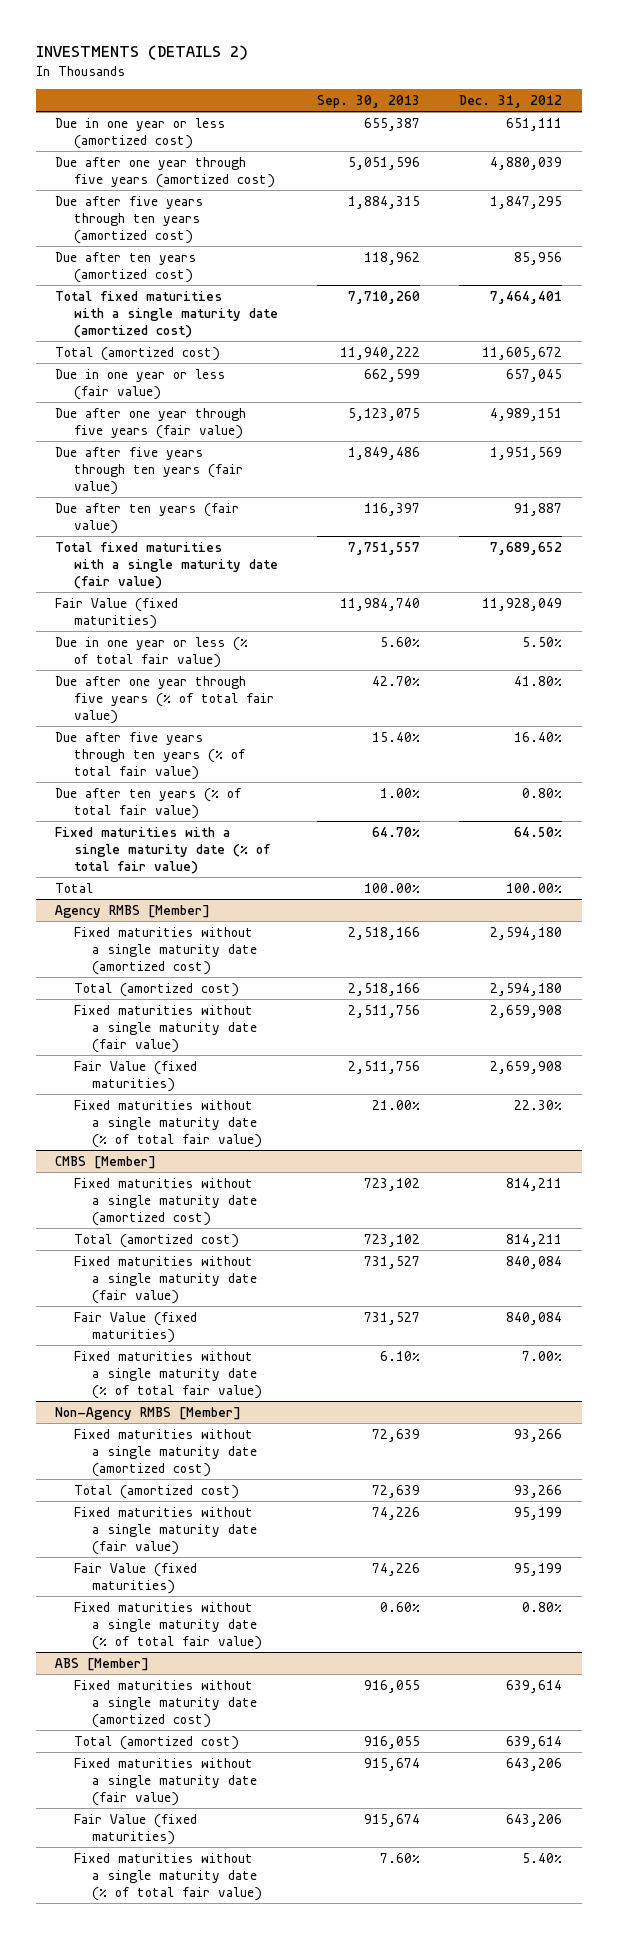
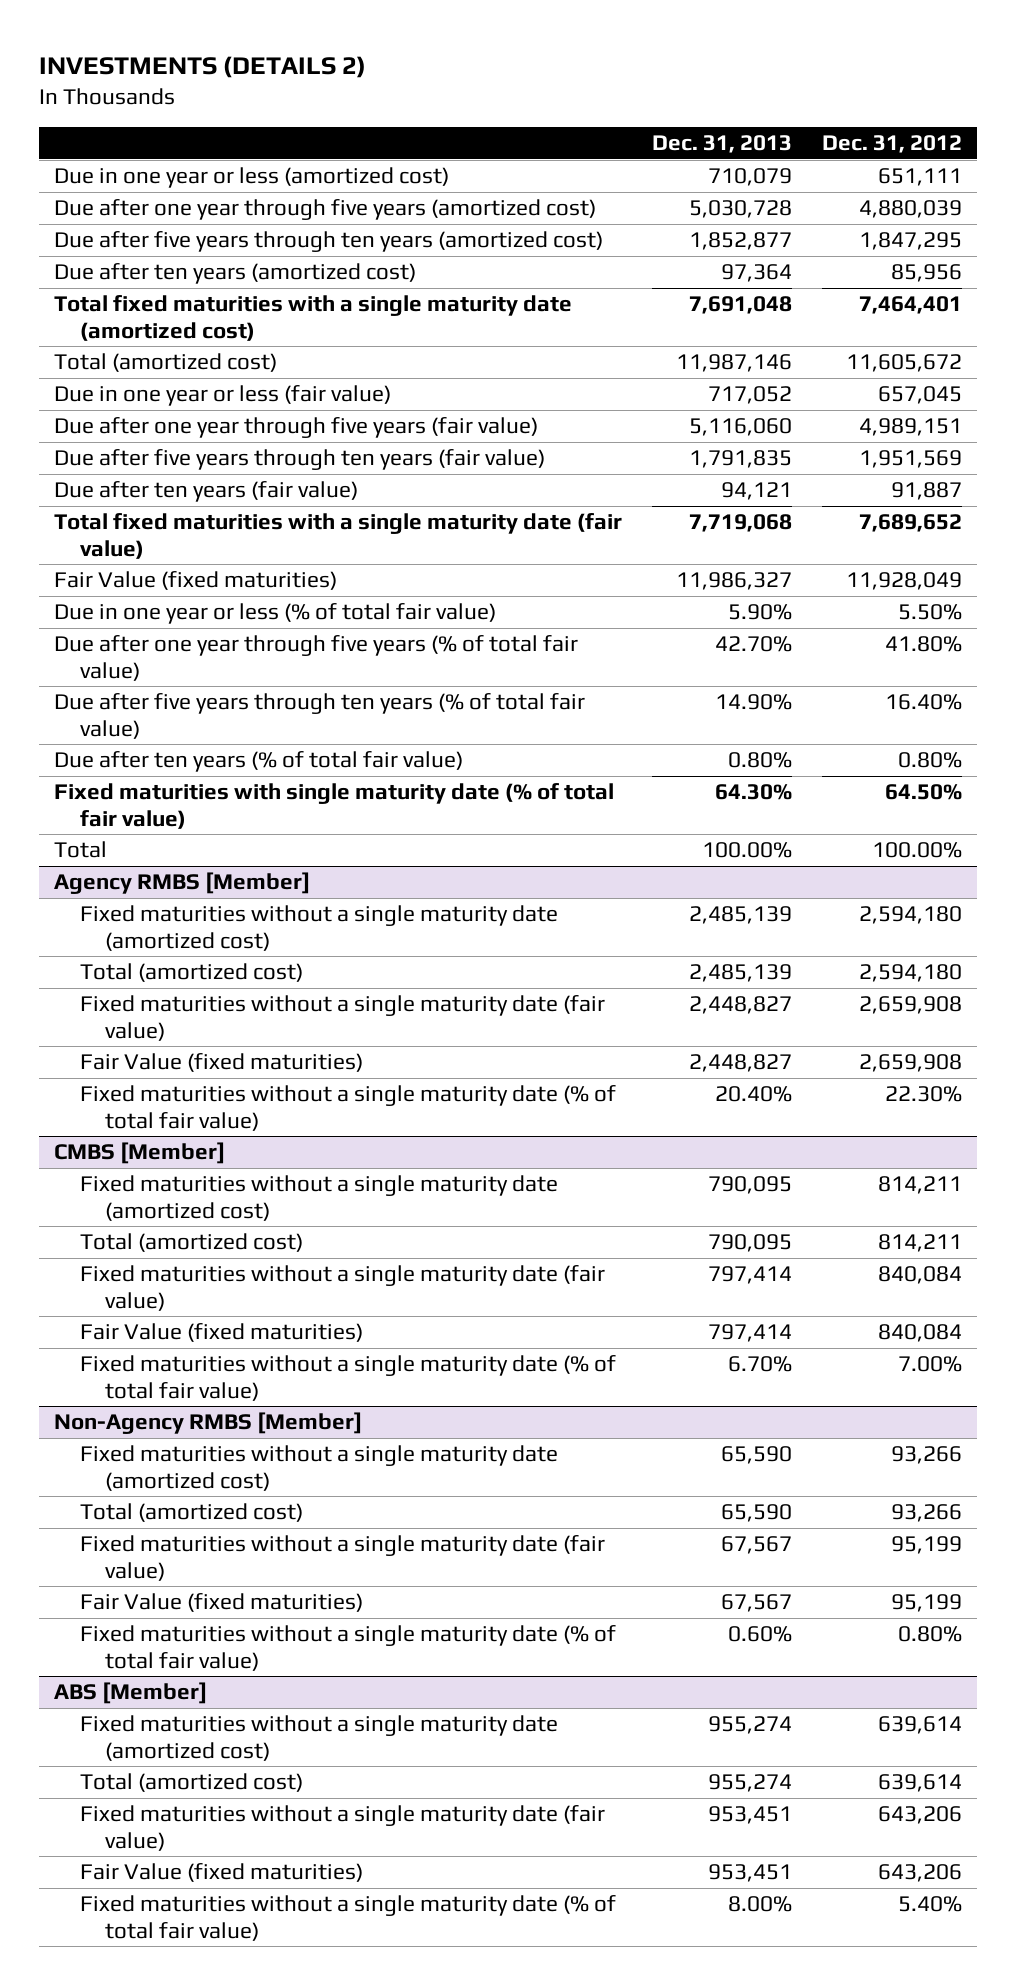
[317,94,421,108] Sep. 30, 2013 -> none
none -> [652,135,793,154] Dec. 31, 2013
[55,826,270,875] Fixed maturities with a single maturity date (% of total fair value) -> [54,783,615,829] Fixed maturities with single maturity date (% of total fair value)

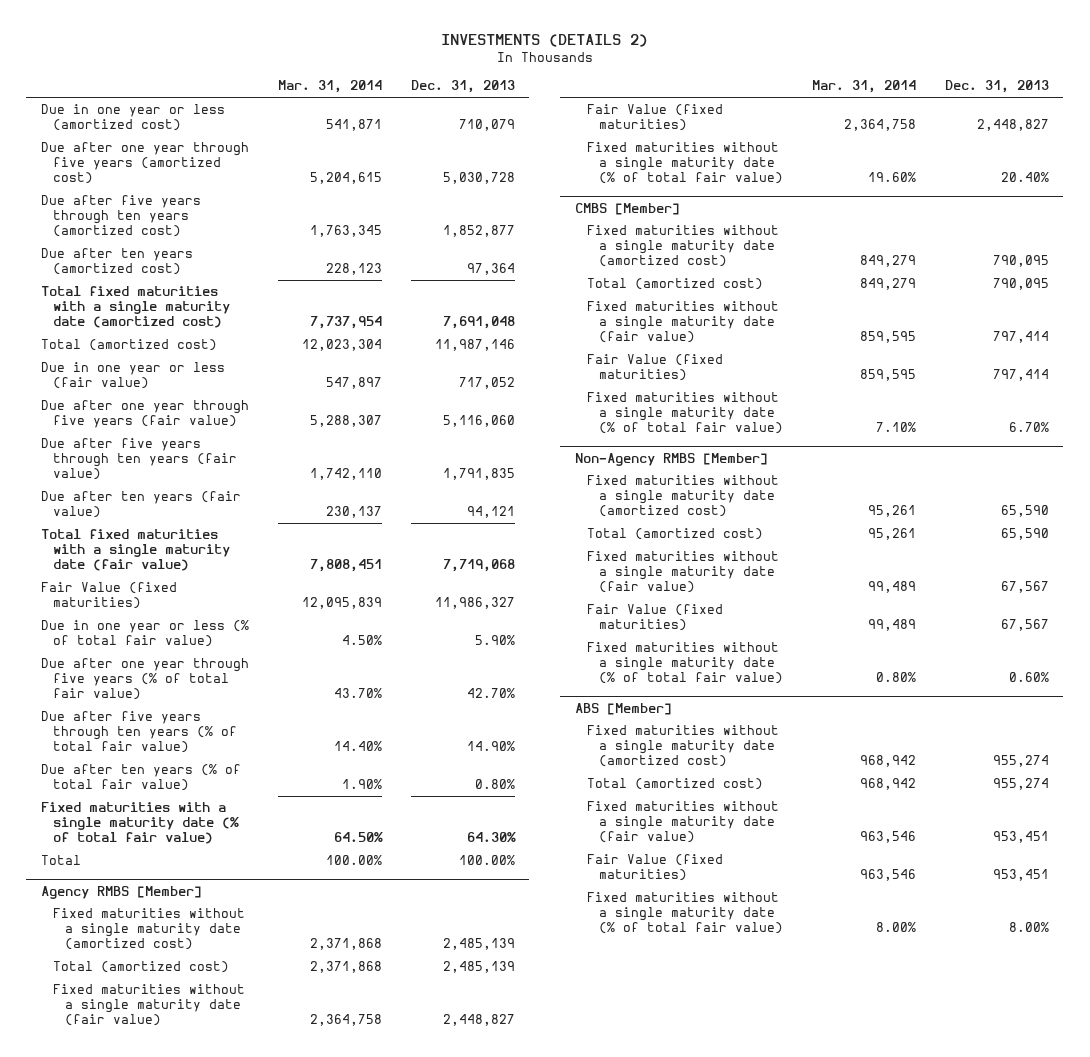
[822,135,963,154] Dec. 31, 2012 -> none
none -> [277,80,382,94] Mar. 31, 2014
[54,783,615,829] Fixed maturities with single maturity date (% of total fair value) -> [40,802,239,844] Fixed maturities with a single maturity date (% of total fair value)

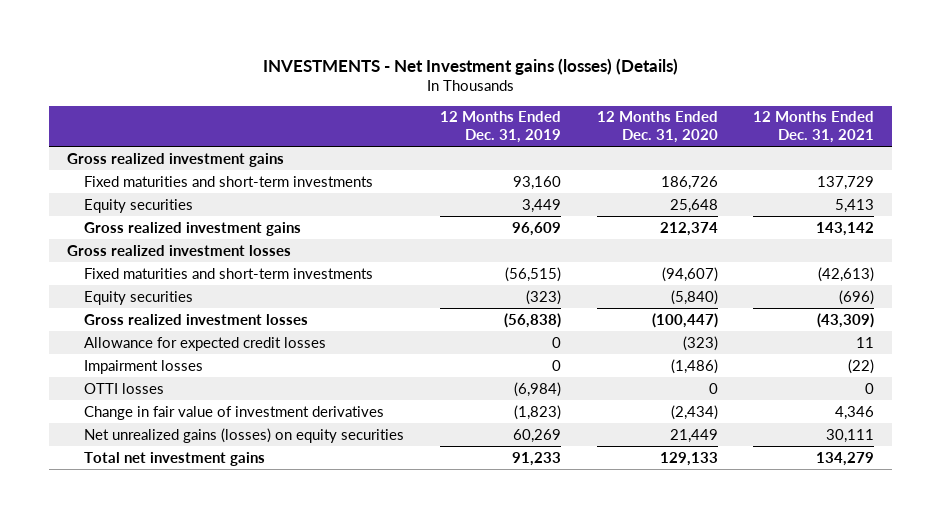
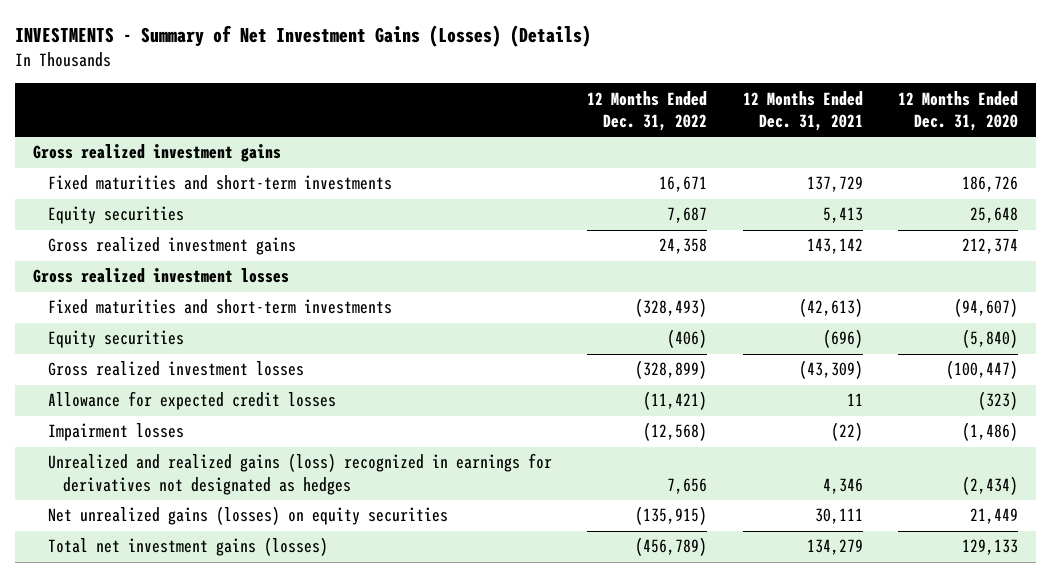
[262,57,678,75] INVESTMENTS - Net Investment gains (losses) (Details) -> [14,24,591,47] INVESTMENTS - Summary of Net Investment Gains (Losses) (Details)
[439,111,561,143] 12 Months Ended Dec. 31, 2019 -> none
none -> [587,90,708,132] 12 Months Ended Dec. 31, 2022
[84,382,165,394] OTTI losses -> none
[84,405,385,420] Change in fair value of investment derivatives -> [47,453,552,496] Unrealized and realized gains (loss) recognized in earnings for derivatives not designated as hedges
[84,451,266,466] Total net investment gains -> [47,537,328,557] Total net investment gains (losses)

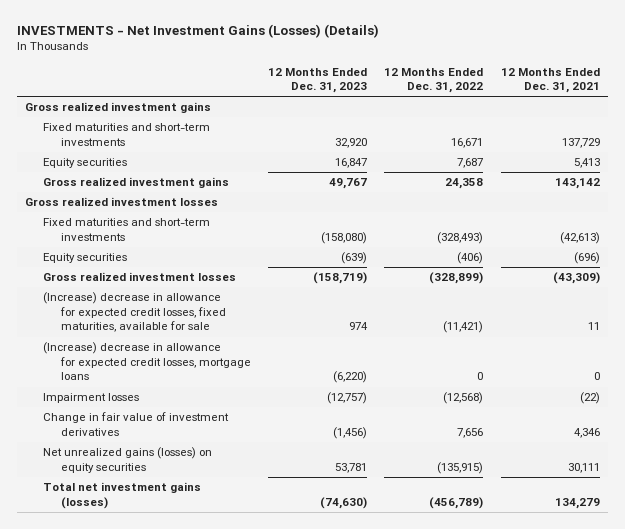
[14,24,591,47] INVESTMENTS - Summary of Net Investment Gains (Losses) (Details) -> [16,23,379,38] INVESTMENTS - Net Investment Gains (Losses) (Details)
[898,90,1019,132] 12 Months Ended Dec. 31, 2020 -> none
none -> [268,67,368,94] 12 Months Ended Dec. 31, 2023
[47,391,336,411] Allowance for expected credit losses -> [43,292,226,333] (Increase) decrease in allowance for expected credit losses, fixed maturities, available for sale
none -> [43,342,251,381] (Increase) decrease in allowance for expected credit losses, mortgage loans
[47,453,552,496] Unrealized and realized gains (loss) recognized in earnings for derivatives not designated as hedges -> [43,412,230,436] Change in fair value of investment derivatives

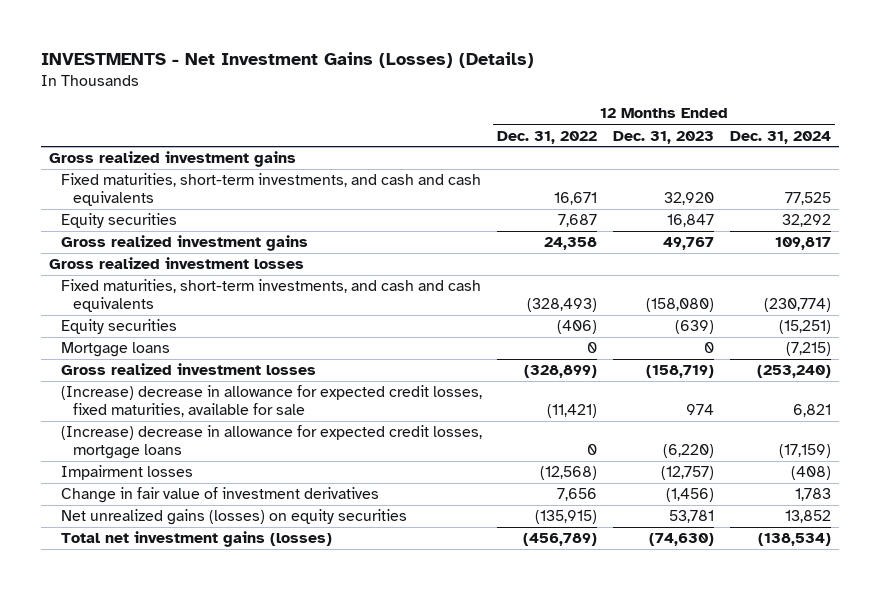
[500,67,600,94] 12 Months Ended Dec. 31, 2021 -> none
none -> [729,130,831,144] Dec. 31, 2024
[43,123,211,146] Fixed maturities and short-term investments -> [60,173,481,207] Fixed maturities, short-term investments, and cash and cash equivalents
[43,218,211,241] Fixed maturities and short-term investments -> [60,279,481,313] Fixed maturities, short-term investments, and cash and cash equivalents
none -> [60,342,170,358] Mortgage loans

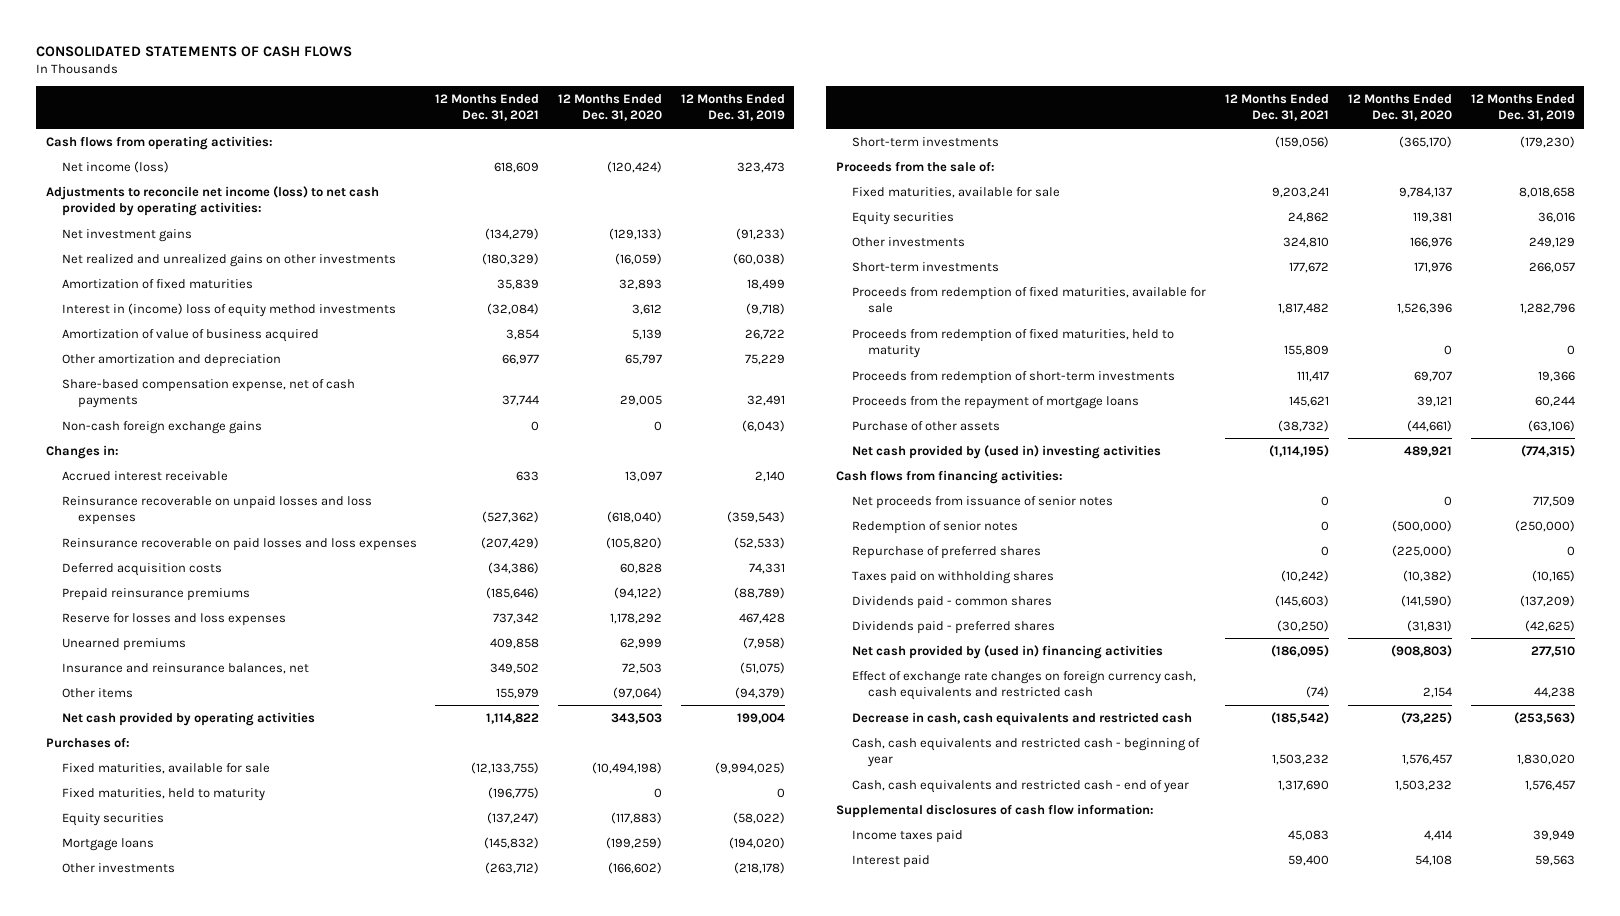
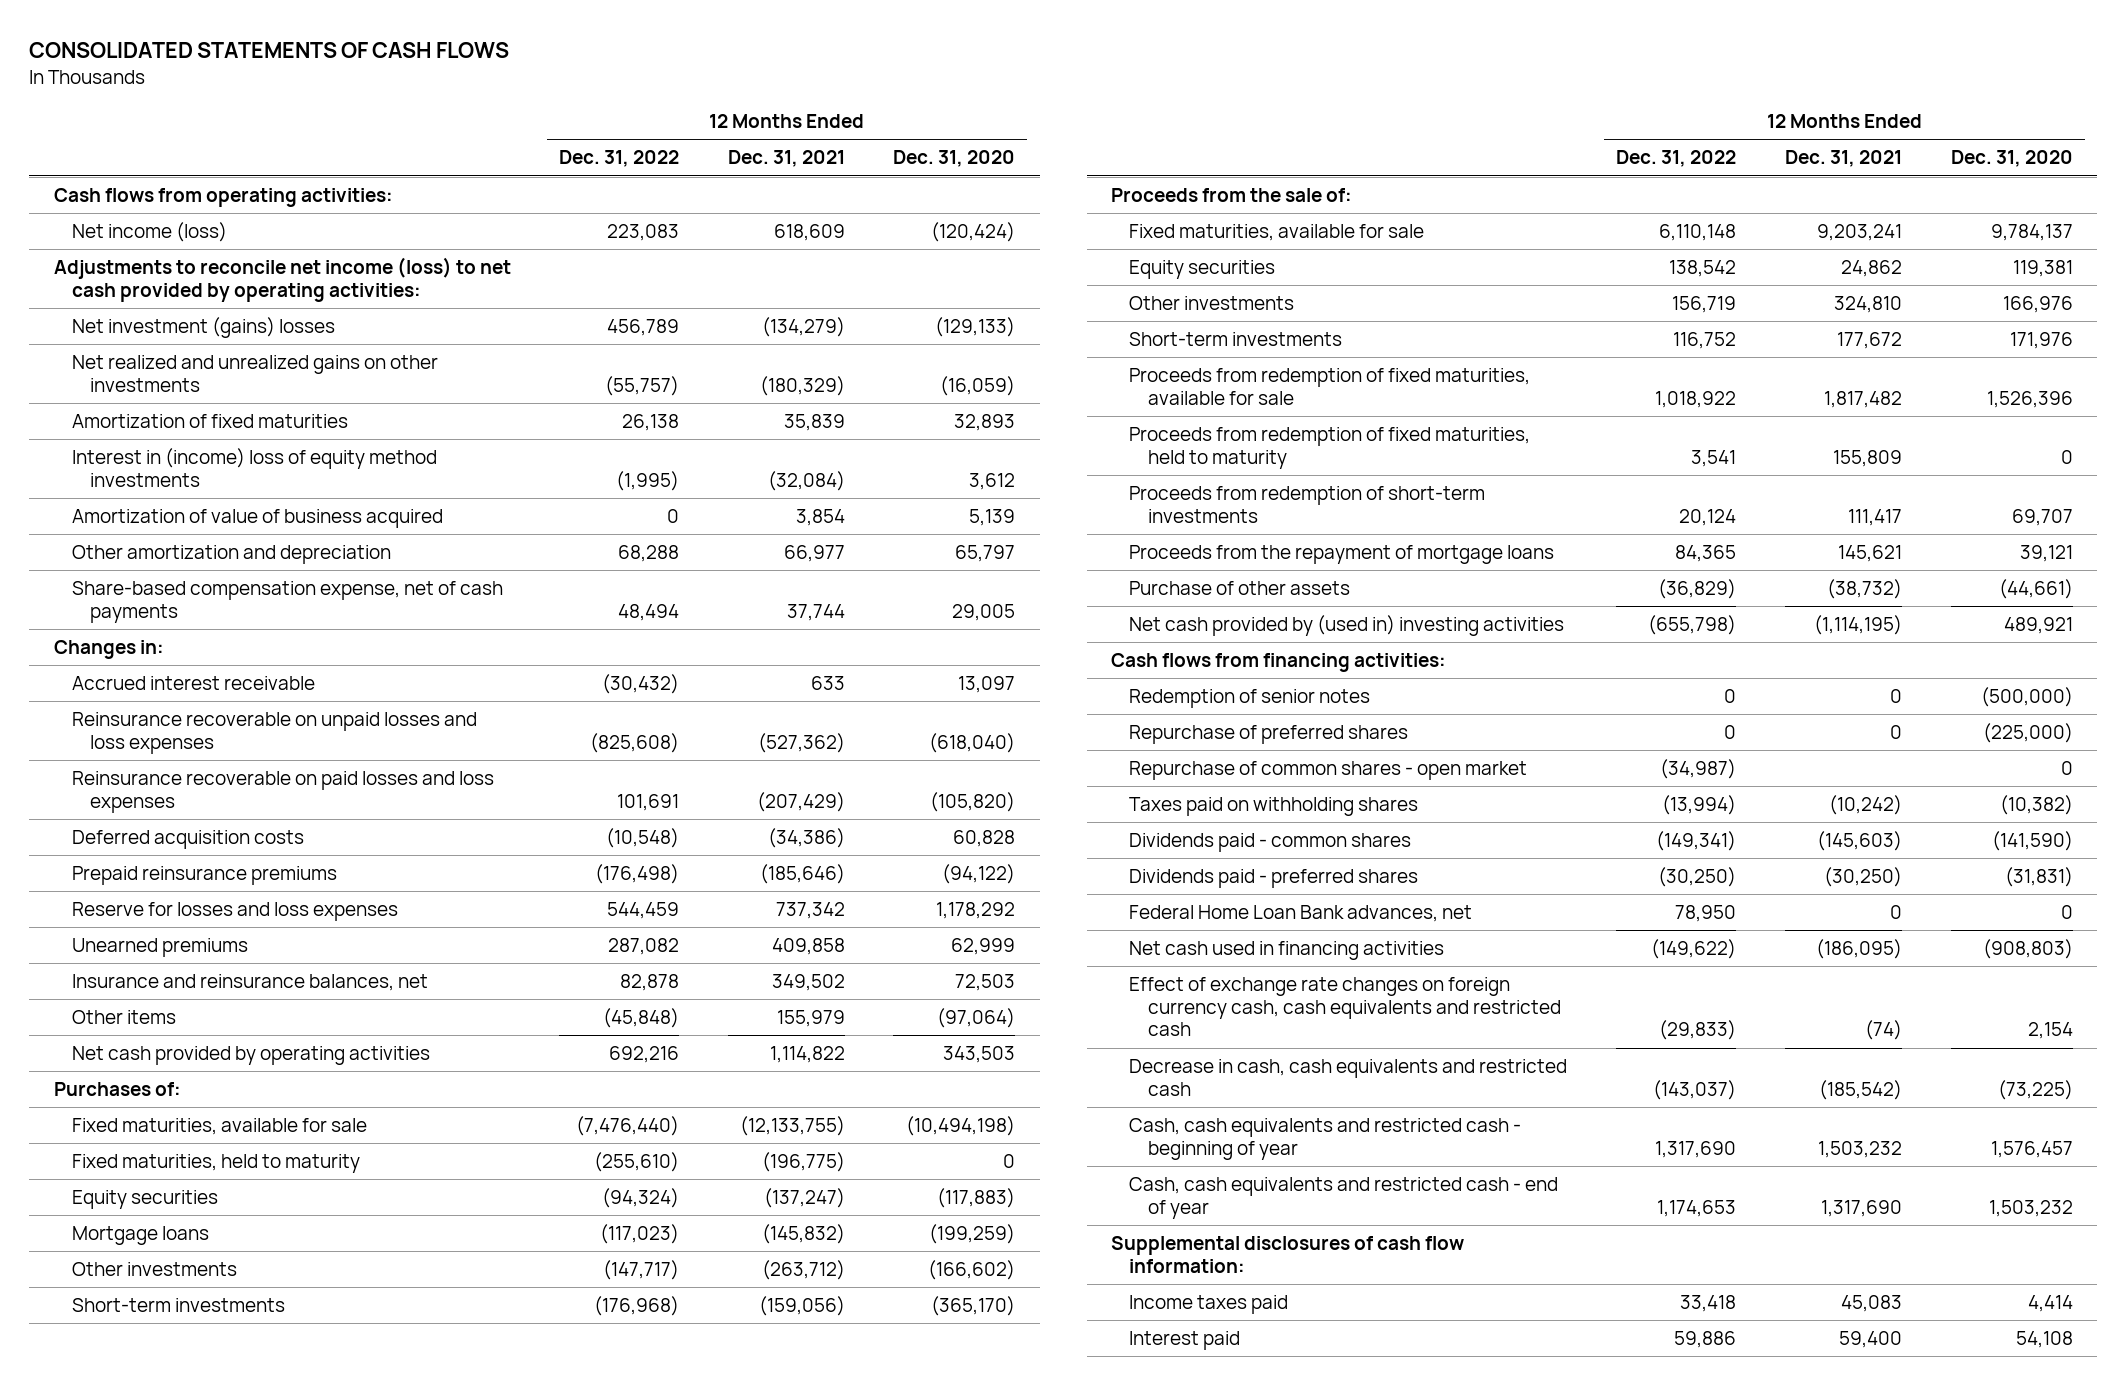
[680,93,785,122] 12 Months Ended Dec. 31, 2019 -> none
none -> [559,150,680,168] Dec. 31, 2022
[61,228,192,242] Net investment gains -> [71,317,335,339] Net investment (gains) losses
[61,420,262,434] Non-cash foreign exchange gains -> none
[851,495,1113,509] Net proceeds from issuance of senior notes -> none
none -> [1129,761,1528,781] Repurchase of common shares - open market
none -> [1129,905,1473,923] Federal Home Loan Bank advances, net
[851,644,1163,659] Net cash provided by (used in) financing activities -> [1129,941,1445,961] Net cash used in financing activities

